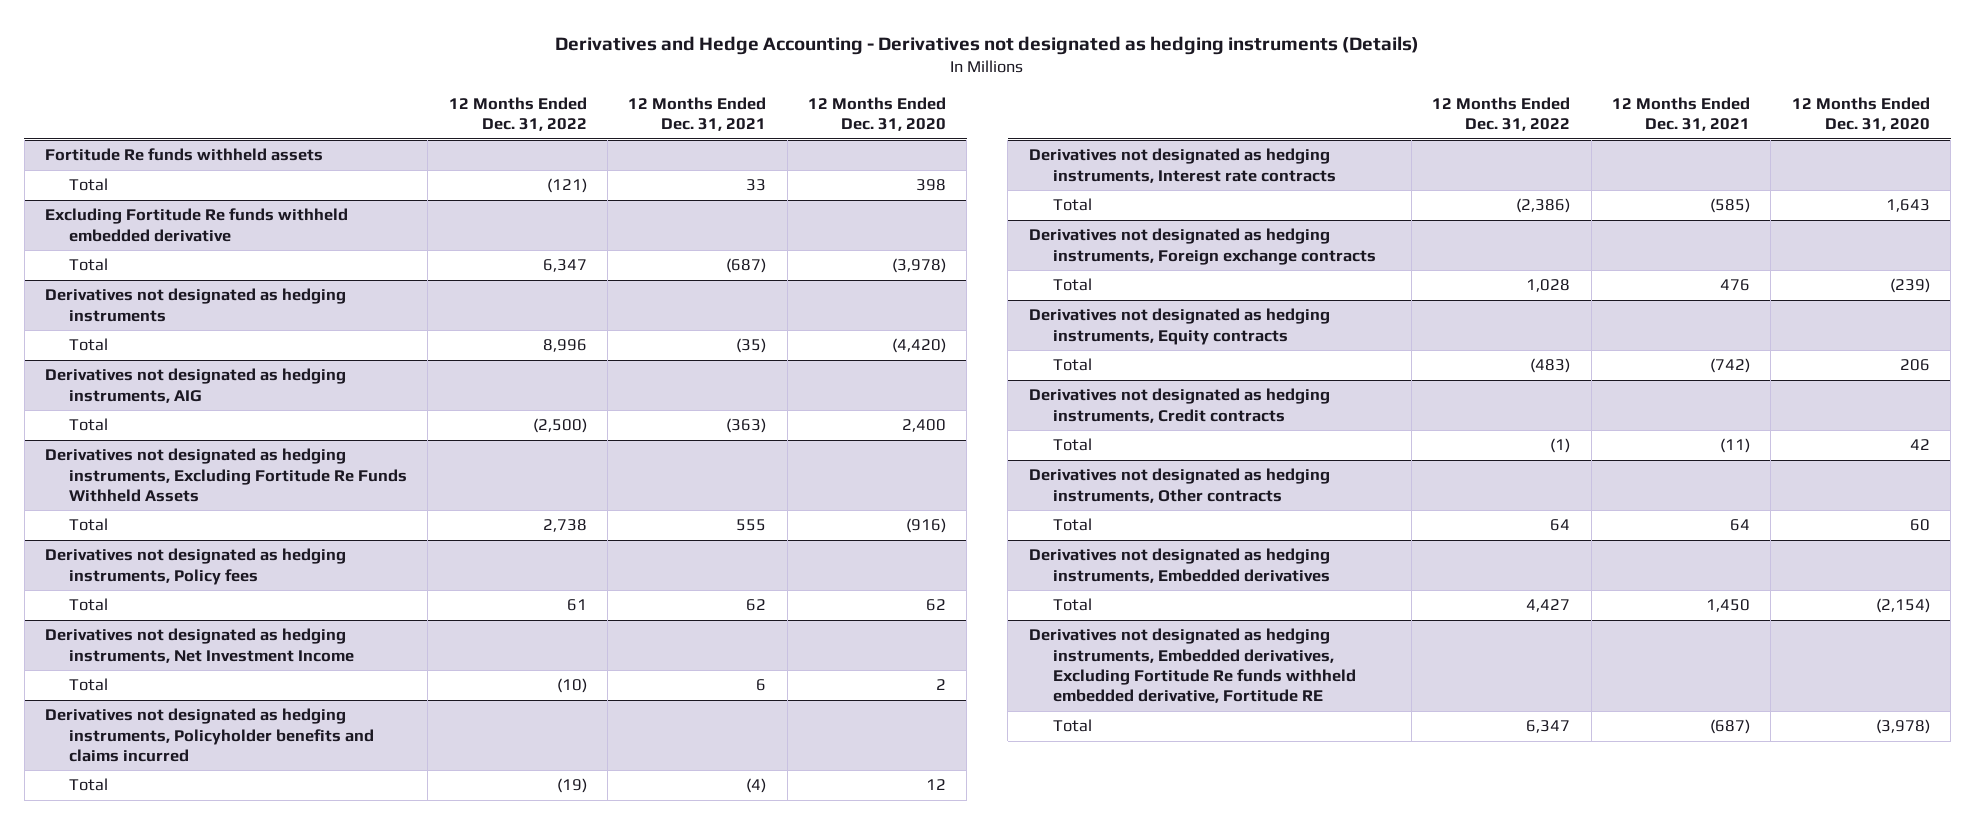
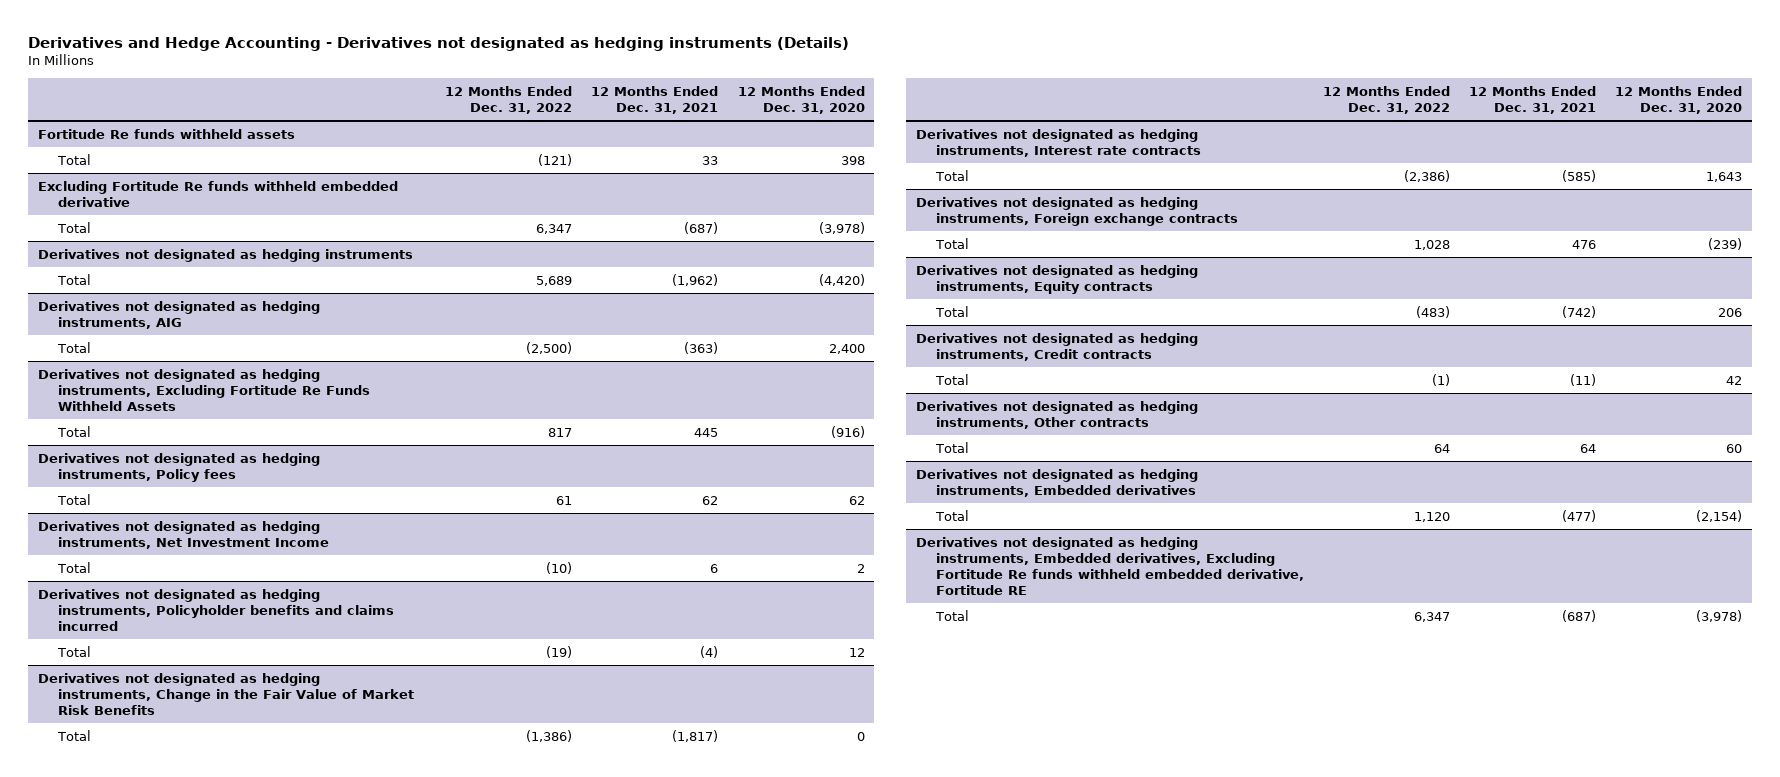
[542,339,587,353] 8,996 -> [536,275,573,286] 5,689
[736,338,767,354] (35) -> [672,273,719,286] (1,962)
[542,519,587,533] 2,738 -> [548,427,573,437] 817
[736,519,767,532] 555 -> [694,427,719,437] 445
none -> [37,672,415,715] Derivatives not designated as hedging instruments, Change in the Fair Value of Market Risk Benefits
none -> [57,729,92,741] Total
[1526,599,1571,613] 4,427 -> [1414,511,1451,522] 1,120
[1706,599,1751,613] 1,450 -> [1562,509,1597,522] (477)

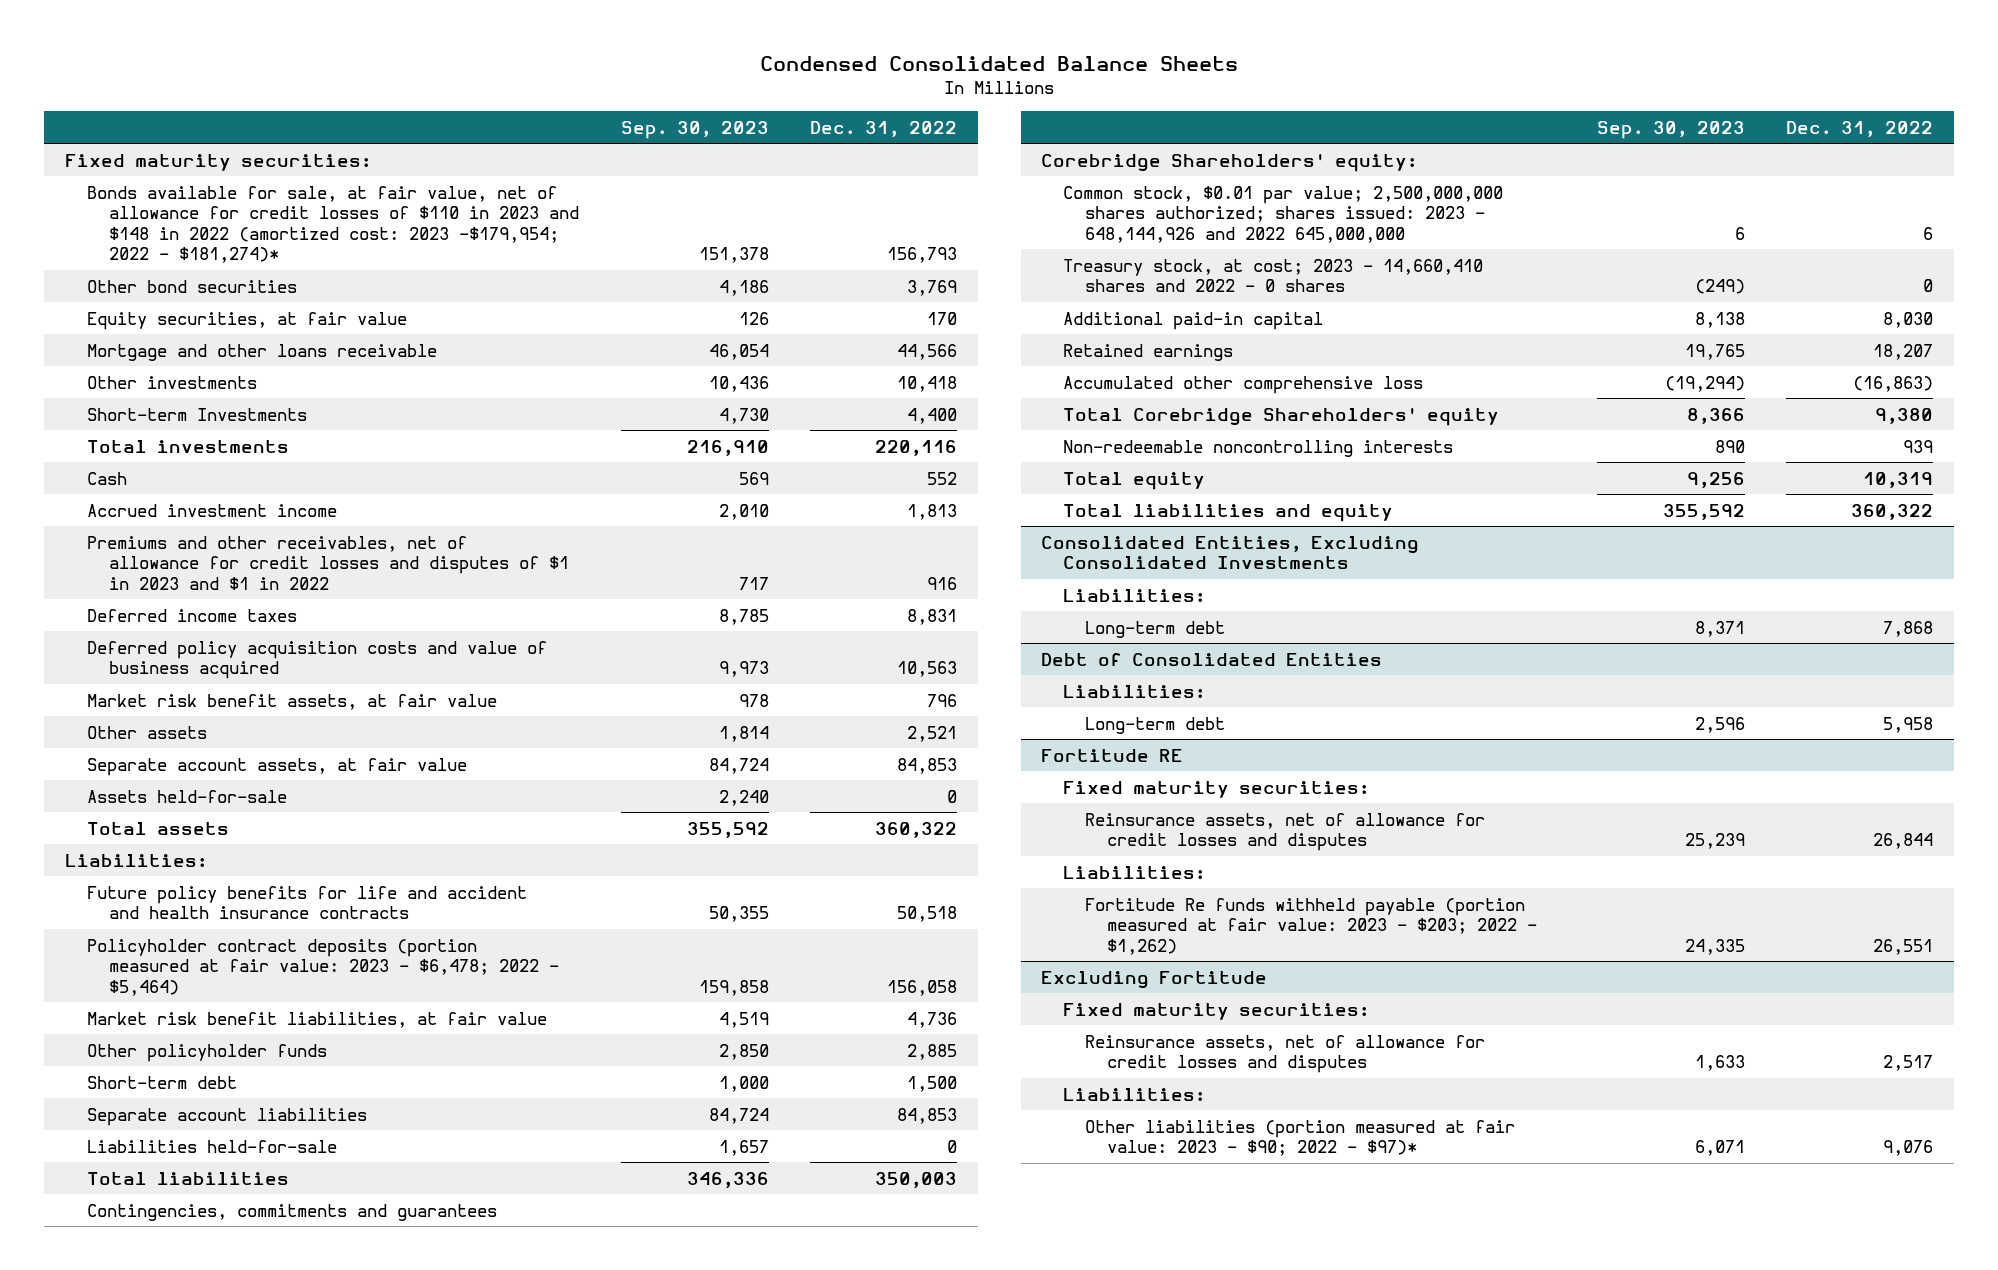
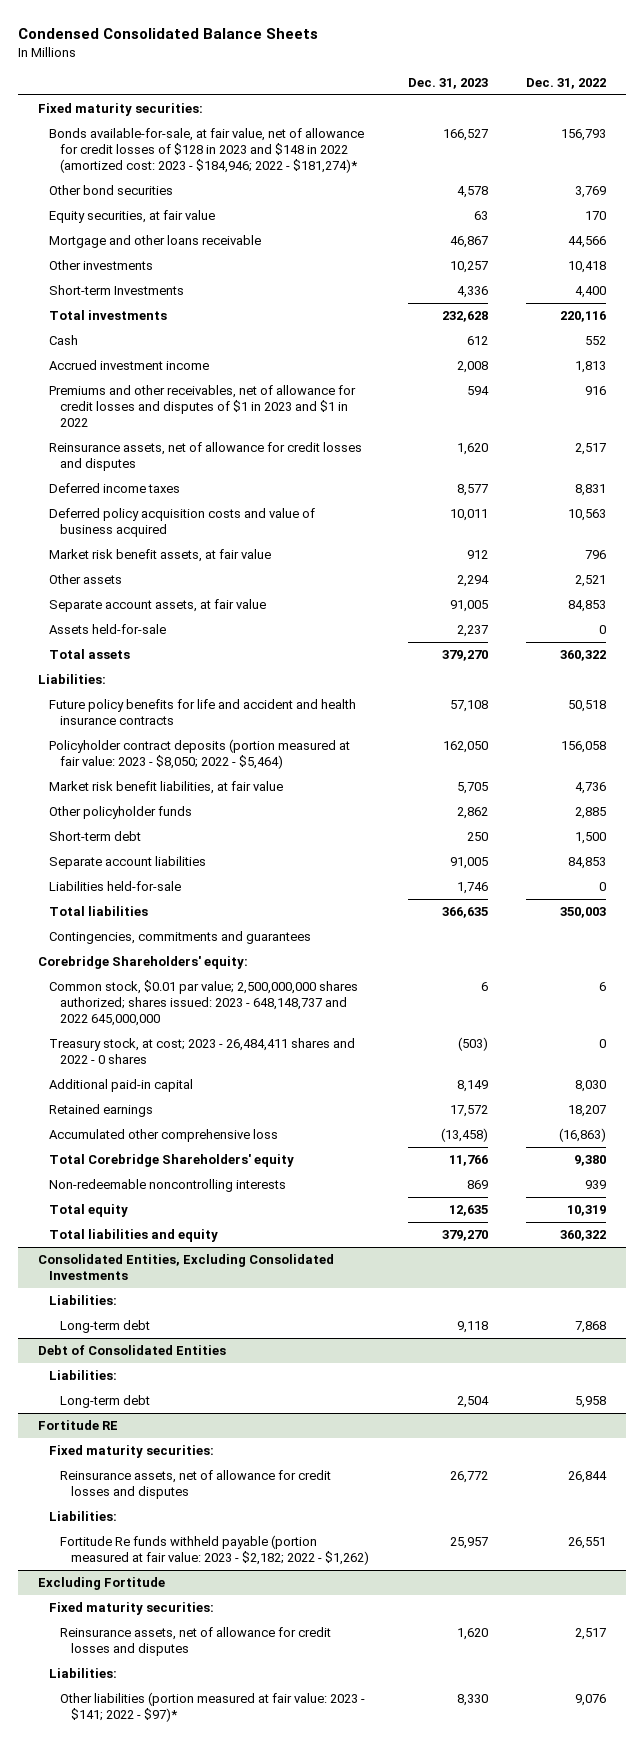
[620,120,769,139] Sep. 30, 2023 -> none
none -> [407,78,488,90] Dec. 31, 2023
[87,185,579,263] Bonds available for sale, at fair value, net of allowance for credit losses of $110 in 2023 and $148 in 2022 (amortized cost: 2023 -$179,954; 2022 - $181,274)* -> [48,128,364,174] Bonds available-for-sale, at fair value, net of allowance for credit losses of $128 in 2023 and $148 in 2022 (amortized cost: 2023 - $184,946; 2022 - $181,274)*
none -> [48,442,362,472] Reinsurance assets, net of allowance for credit losses and disputes
[87,938,559,996] Policyholder contract deposits (portion measured at fair value: 2023 - $6,478; 2022 - $5,464) -> [48,739,350,770] Policyholder contract deposits (portion measured at fair value: 2023 - $8,050; 2022 - $5,464)
[1063,185,1504,243] Common stock, $0.01 par value; 2,500,000,000 shares authorized; shares issued: 2023 - 648,144,926 and 2022 645,000,000 -> [48,980,358,1027] Common stock, $0.01 par value; 2,500,000,000 shares authorized; shares issued: 2023 - 648,148,737 and 2022 645,000,000
[1063,258,1484,293] Treasury stock, at cost; 2023 - 14,660,410 shares and 2022 - 0 shares -> [48,1038,355,1065] Treasury stock, at cost; 2023 - 26,484,411 shares and 2022 - 0 shares
[1085,897,1537,955] Fortitude Re funds withheld payable (portion measured at fair value: 2023 - $203; 2022 - $1,262) -> [59,1535,369,1566] Fortitude Re funds withheld payable (portion measured at fair value: 2023 - $2,182; 2022 - $1,262)
[1085,1119,1516,1157] Other liabilities (portion measured at fair value: 2023 - $90; 2022 - $97)* -> [59,1692,365,1723] Other liabilities (portion measured at fair value: 2023 - $141; 2022 - $97)*

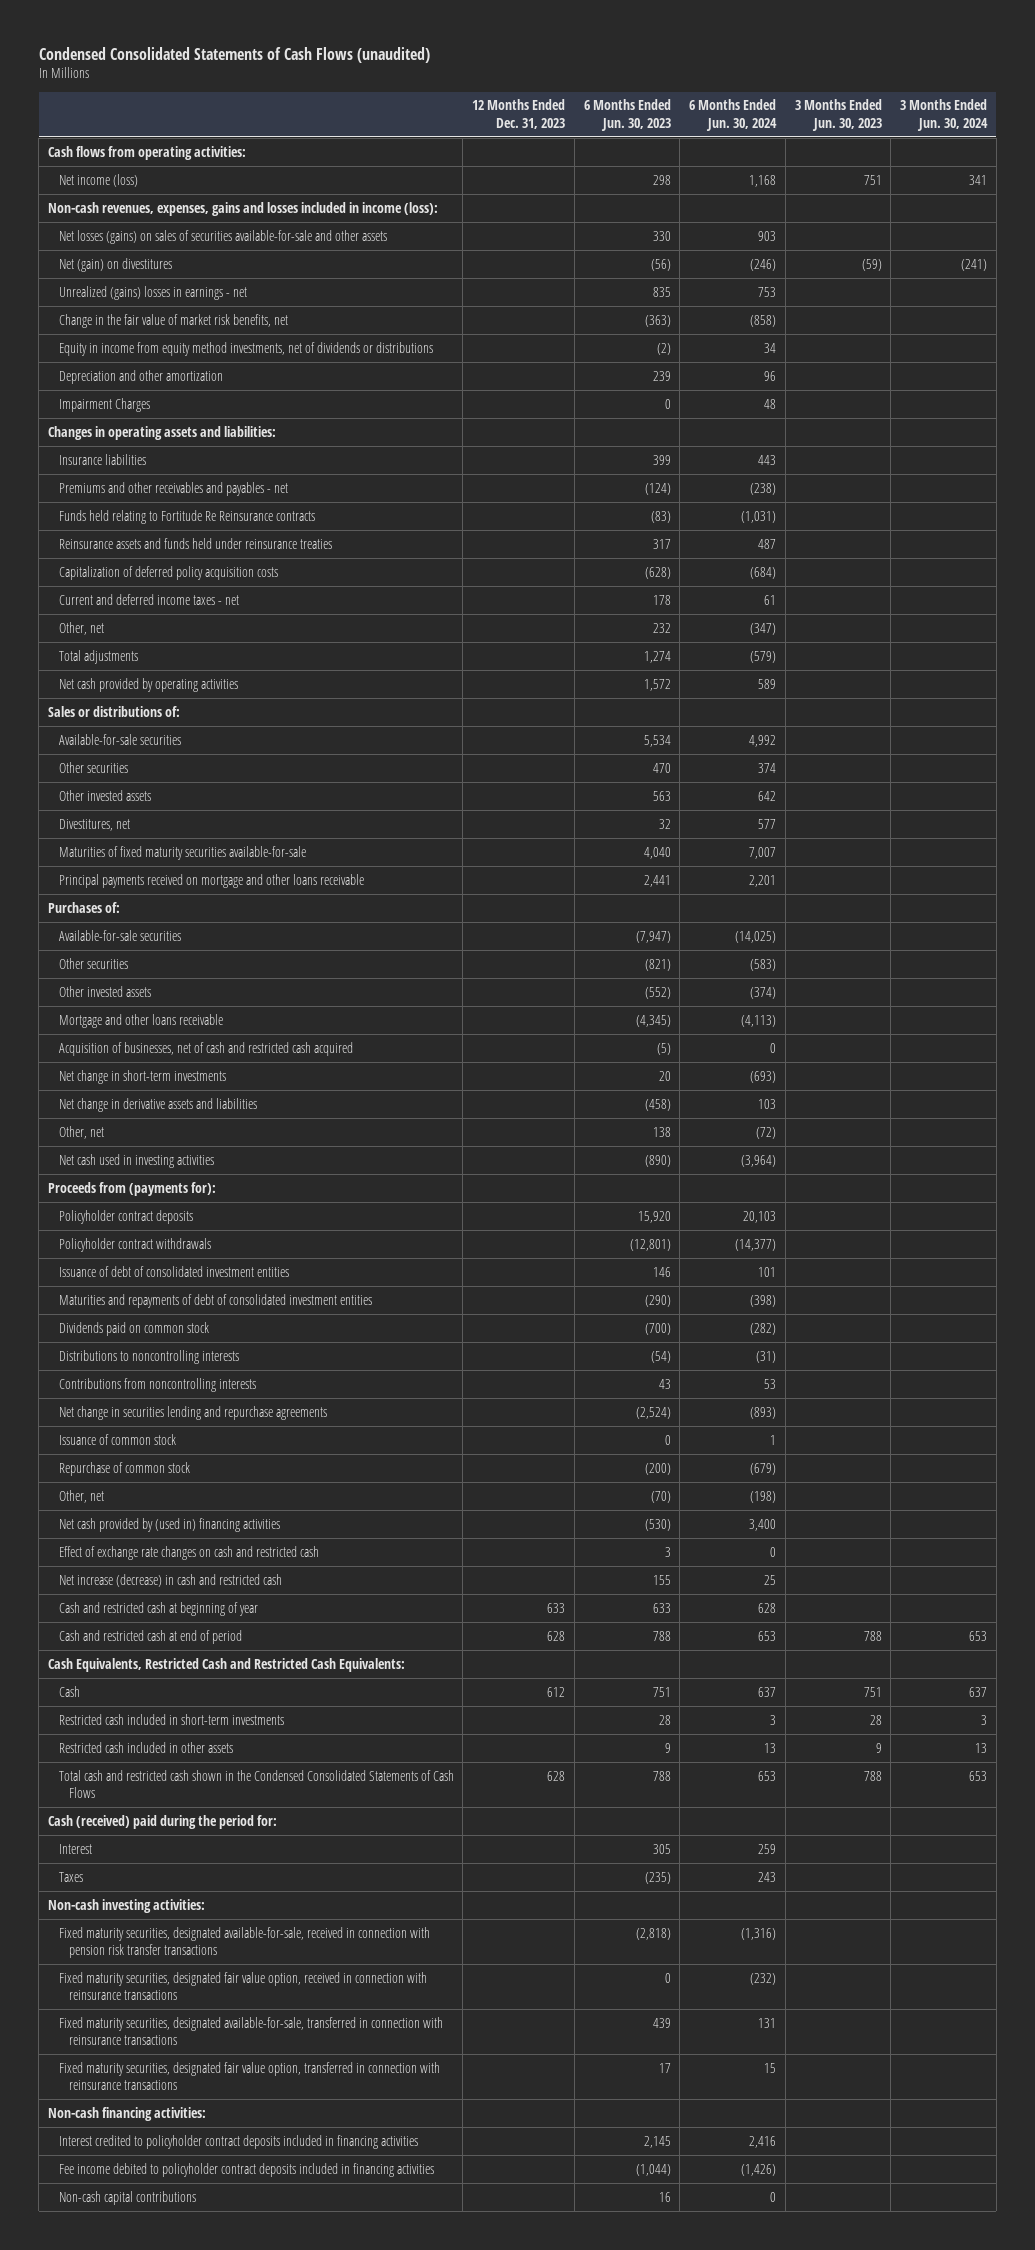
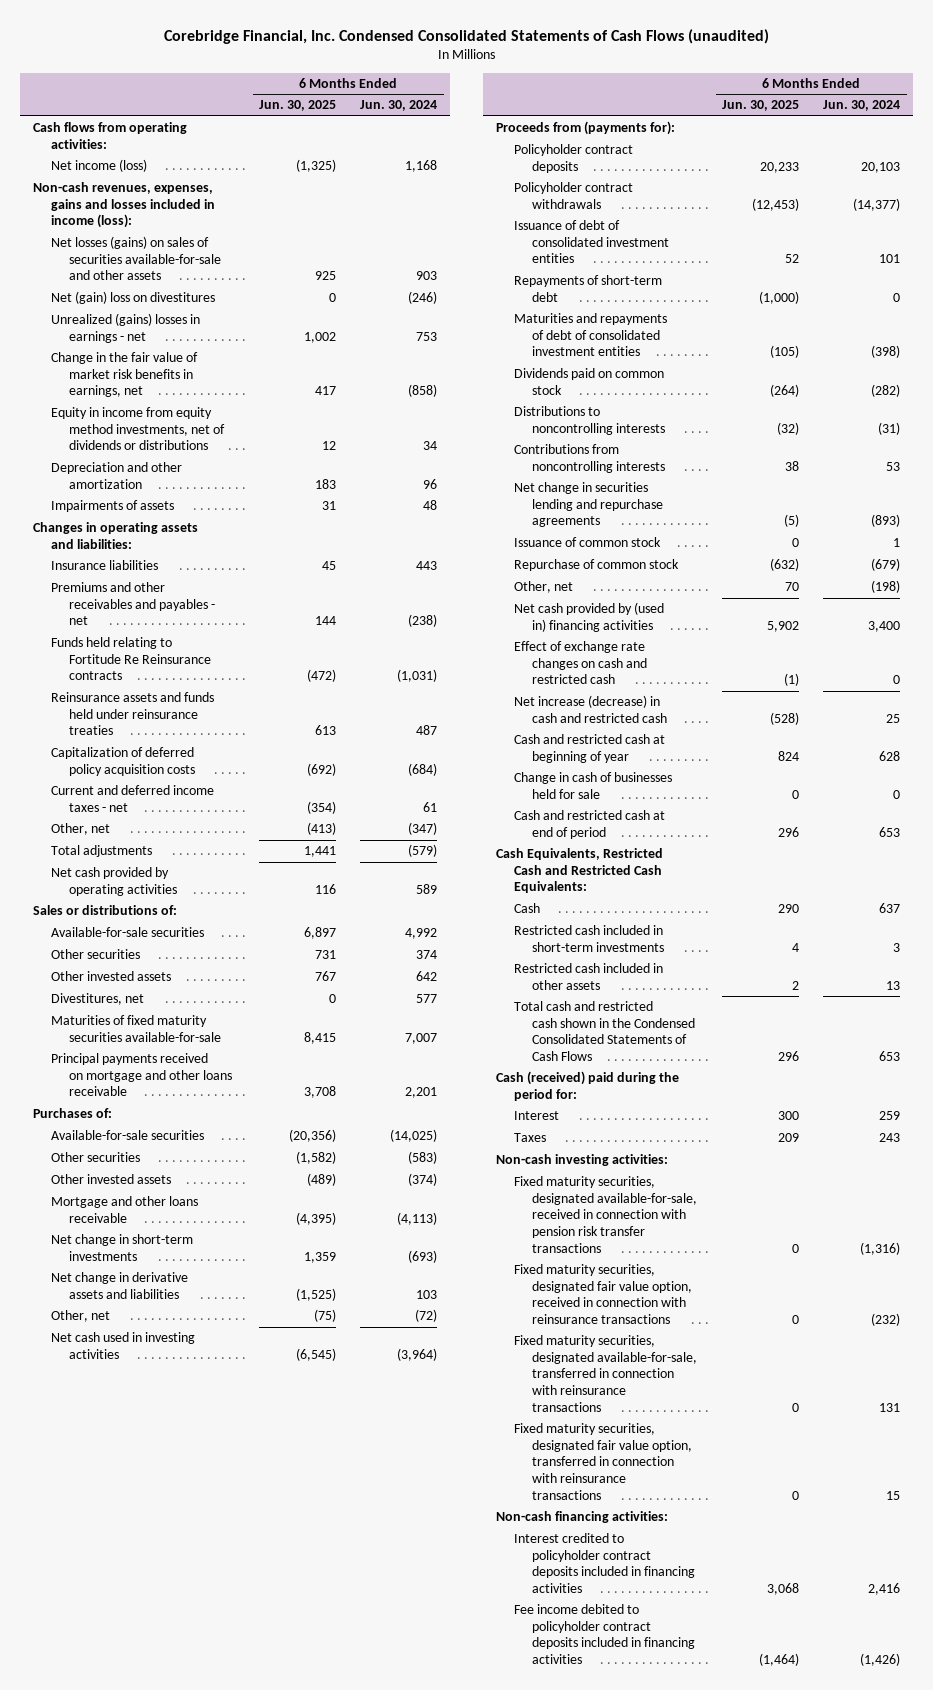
[38,46,430,63] Condensed Consolidated Statements of Cash Flows (unaudited) -> [163,29,769,45] Corebridge Financial, Inc. Condensed Consolidated Statements of Cash Flows (unaudited)
[472,99,566,129] 12 Months Ended Dec. 31, 2023 -> none
[583,99,671,131] 6 Months Ended Jun. 30, 2023 -> none
[794,99,882,131] 3 Months Ended Jun. 30, 2023 -> none
[900,99,989,131] 3 Months Ended Jun. 30, 2024 -> none
none -> [258,100,336,112] Jun. 30, 2025
[58,257,172,272] Net (gain) on divestitures -> [50,291,215,305] Net (gain) loss on divestitures
[58,313,288,328] Change in the fair value of market risk benefits, net -> [50,352,198,398] Change in the fair value of market risk benefits in earnings, net
[58,397,150,412] Impairment Charges -> [50,500,174,513] Impairments of assets
[58,1041,353,1056] Acquisition of businesses, net of cash and restricted cash acquired -> none
none -> [513,275,662,302] Repayments of short-term debt
none -> [513,772,672,799] Change in cash of businesses held for sale
[58,2190,196,2205] Non-cash capital contributions -> none

